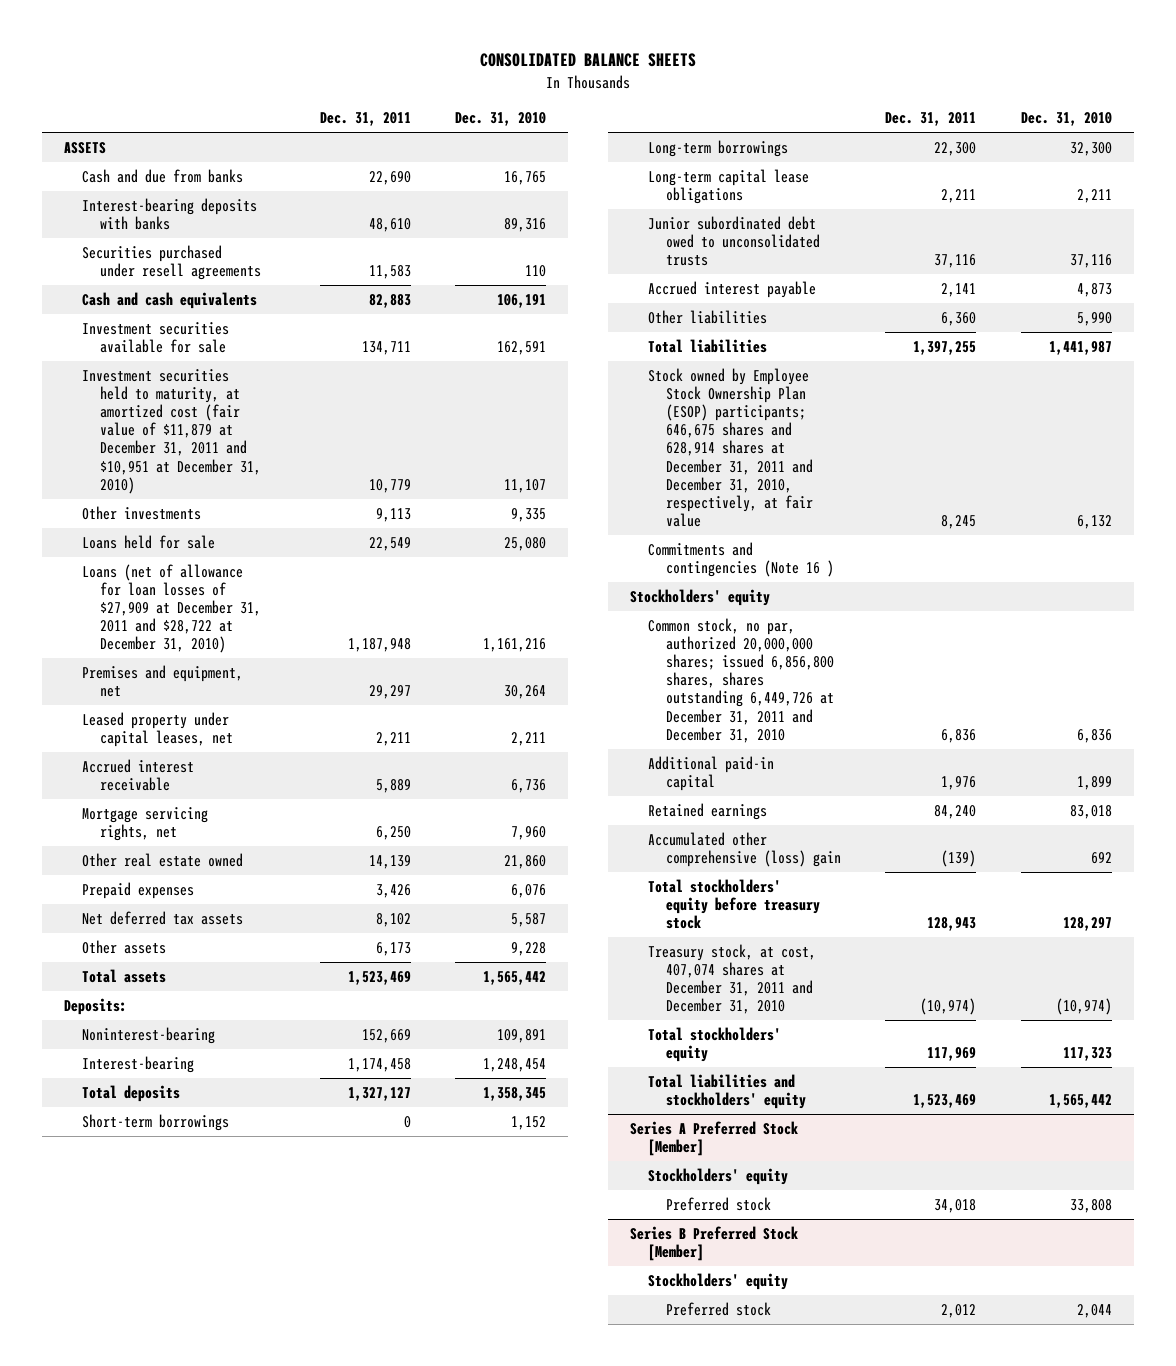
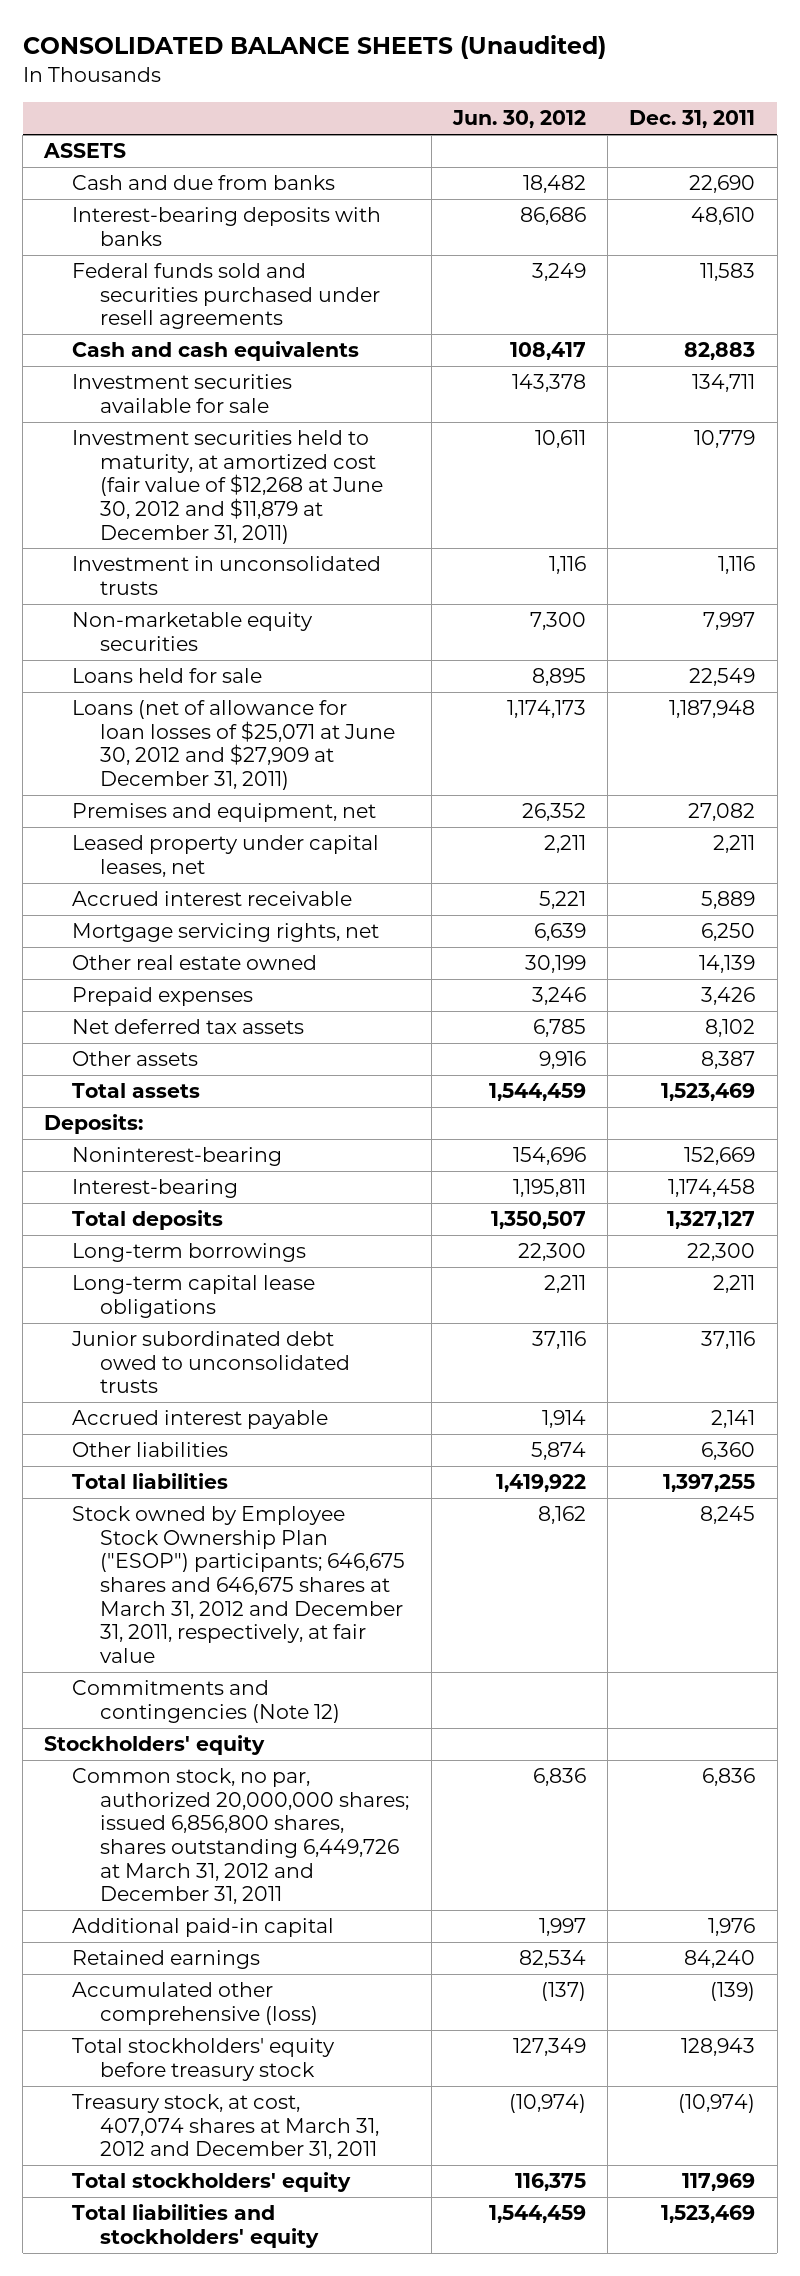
[479,53,696,68] CONSOLIDATED BALANCE SHEETS -> [22,35,606,60] CONSOLIDATED BALANCE SHEETS (Unaudited)
[455,112,547,127] Dec. 31, 2010 -> none
none -> [451,110,586,129] Jun. 30, 2012
[82,244,262,281] Securities purchased under resell agreements -> [72,263,381,330] Federal funds sold and securities purchased under resell agreements
[82,505,202,520] Other investments -> none
[82,368,262,494] Investment securities held to maturity, at amortized cost (fair value of $11,879 at December 31, 2011 and $10,951 at December 31, 2010) -> [72,430,384,544] Investment securities held to maturity, at amortized cost (fair value of $12,268 at June 30, 2012 and $11,879 at December 31, 2011)
none -> [72,556,382,595] Investment in unconsolidated trusts
none -> [72,612,314,651] Non-marketable equity securities
[82,563,262,654] Loans (net of allowance for loan losses of $27,909 at December 31, 2011 and $28,722 at December 31, 2010) -> [72,700,396,790] Loans (net of allowance for loan losses of $25,071 at June 30, 2012 and $27,909 at December 31, 2011)
[368,685,411,700] 29,297 -> [688,803,756,822] 27,082
[375,941,411,956] 6,173 -> [701,1051,756,1070] 8,387
[82,1113,230,1131] Short-term borrowings -> none
[647,367,813,528] Stock owned by Employee Stock Ownership Plan (ESOP) participants; 646,675 shares and 628,914 shares at December 31, 2011 and December 31, 2010, respectively, at fair value -> [72,1506,406,1663] Stock owned by Employee Stock Ownership Plan ("ESOP") participants; 646,675 shares and 646,675 shares at March 31, 2012 and December 31, 2011, respectively, at fair value
[647,541,834,578] Commitments and contingencies (Note 16 ) -> [72,1680,341,1723] Commitments and contingencies (Note 12)
[647,617,834,743] Common stock, no par, authorized 20,000,000 shares; issued 6,856,800 shares, shares outstanding 6,449,726 at December 31, 2011 and December 31, 2010 -> [72,1768,410,1905] Common stock, no par, authorized 20,000,000 shares; issued 6,856,800 shares, shares outstanding 6,449,726 at March 31, 2012 and December 31, 2011
[647,831,841,868] Accumulated other comprehensive (loss) gain -> [72,1982,319,2025] Accumulated other comprehensive (loss)
[647,943,816,1015] Treasury stock, at cost, 407,074 shares at December 31, 2011 and December 31, 2010 -> [72,2094,380,2160] Treasury stock, at cost, 407,074 shares at March 31, 2012 and December 31, 2011
[629,1120,798,1157] Series A Preferred Stock [Member] -> none
[647,1167,788,1185] Stockholders' equity -> none
[665,1196,771,1211] Preferred stock -> none
[629,1225,798,1262] Series B Preferred Stock [Member] -> none
[647,1272,788,1290] Stockholders' equity -> none
[665,1301,771,1316] Preferred stock -> none

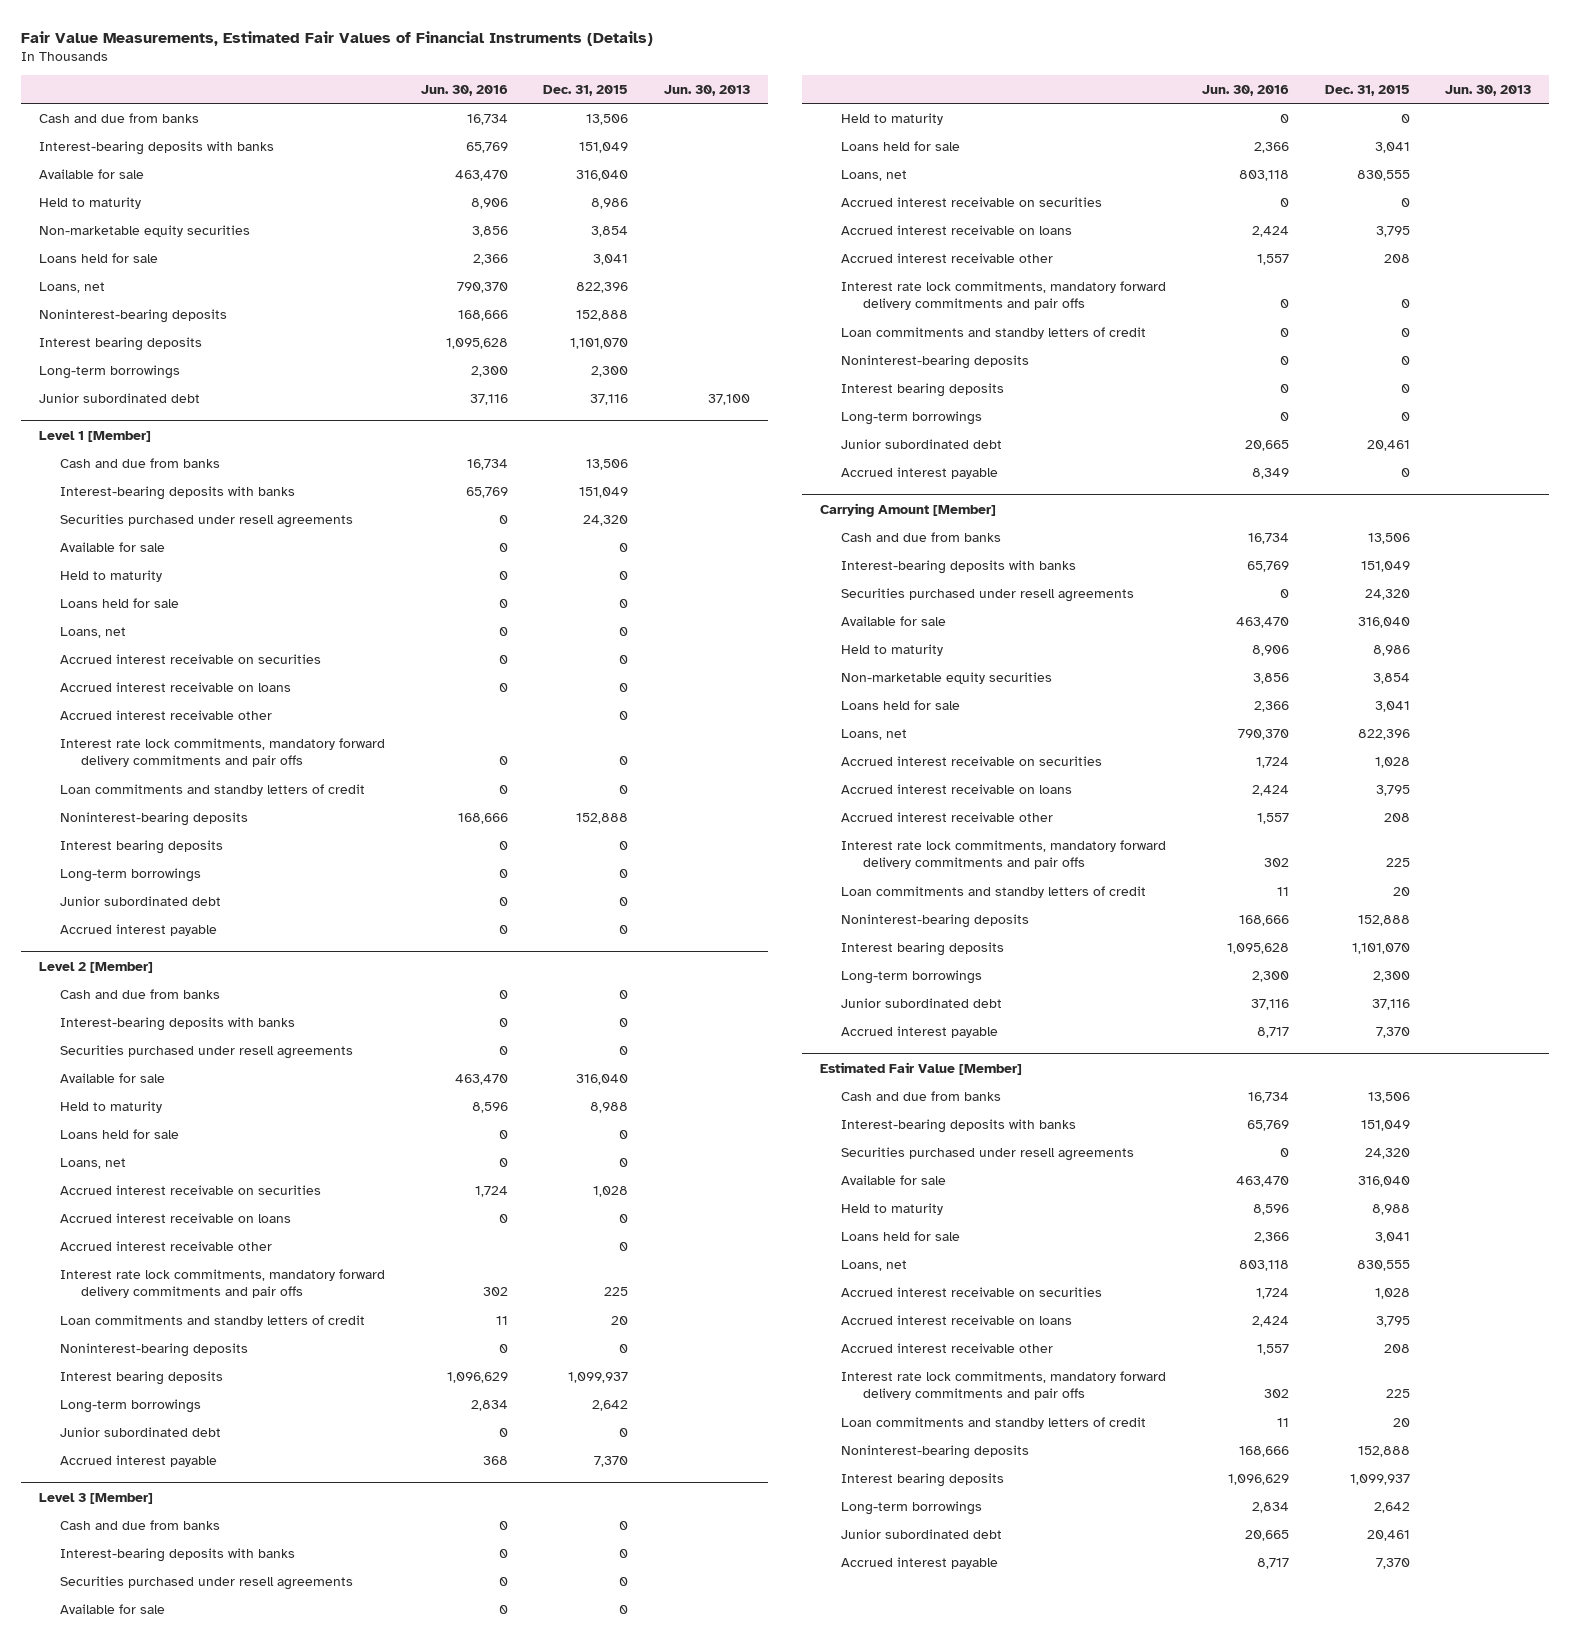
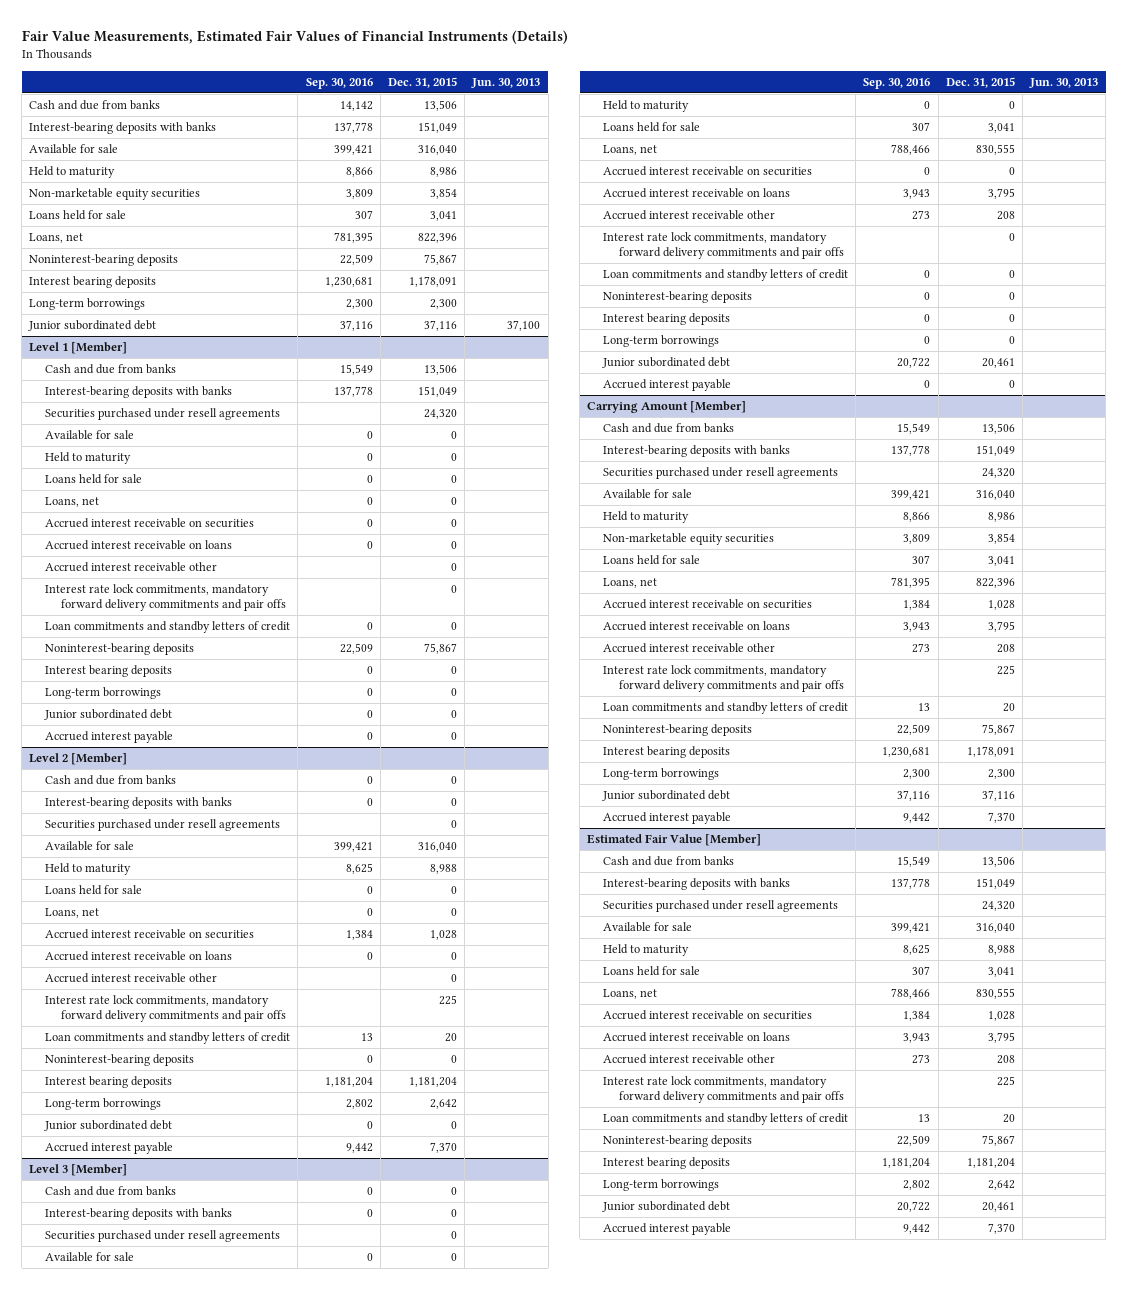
[420,84,508,96] Jun. 30, 2016 -> none
none -> [305,77,373,89] Sep. 30, 2016
[576,309,629,321] 152,888 -> [423,254,457,266] 75,867
[570,337,629,349] 1,101,070 -> [408,276,457,288] 1,178,091
[576,812,629,824] 152,888 -> [423,643,457,655] 75,867
[568,1371,629,1383] 1,099,937 -> [408,1077,457,1088] 1,181,204
[1357,914,1410,926] 152,888 -> [981,724,1015,736] 75,867
[1351,942,1410,954] 1,101,070 -> [966,746,1015,758] 1,178,091
[1357,1445,1410,1457] 152,888 -> [981,1135,1015,1147] 75,867
[1349,1473,1410,1485] 1,099,937 -> [966,1158,1015,1169] 1,181,204

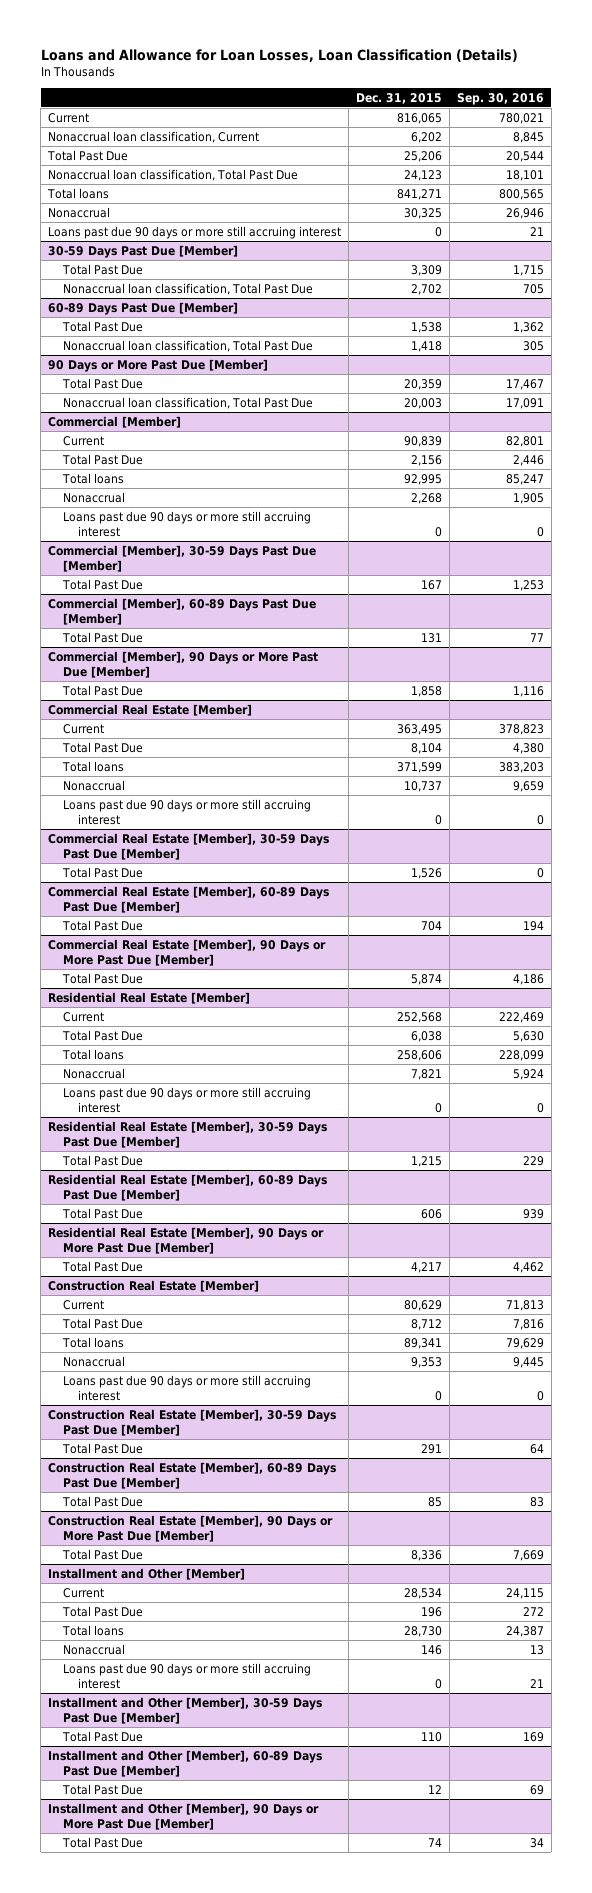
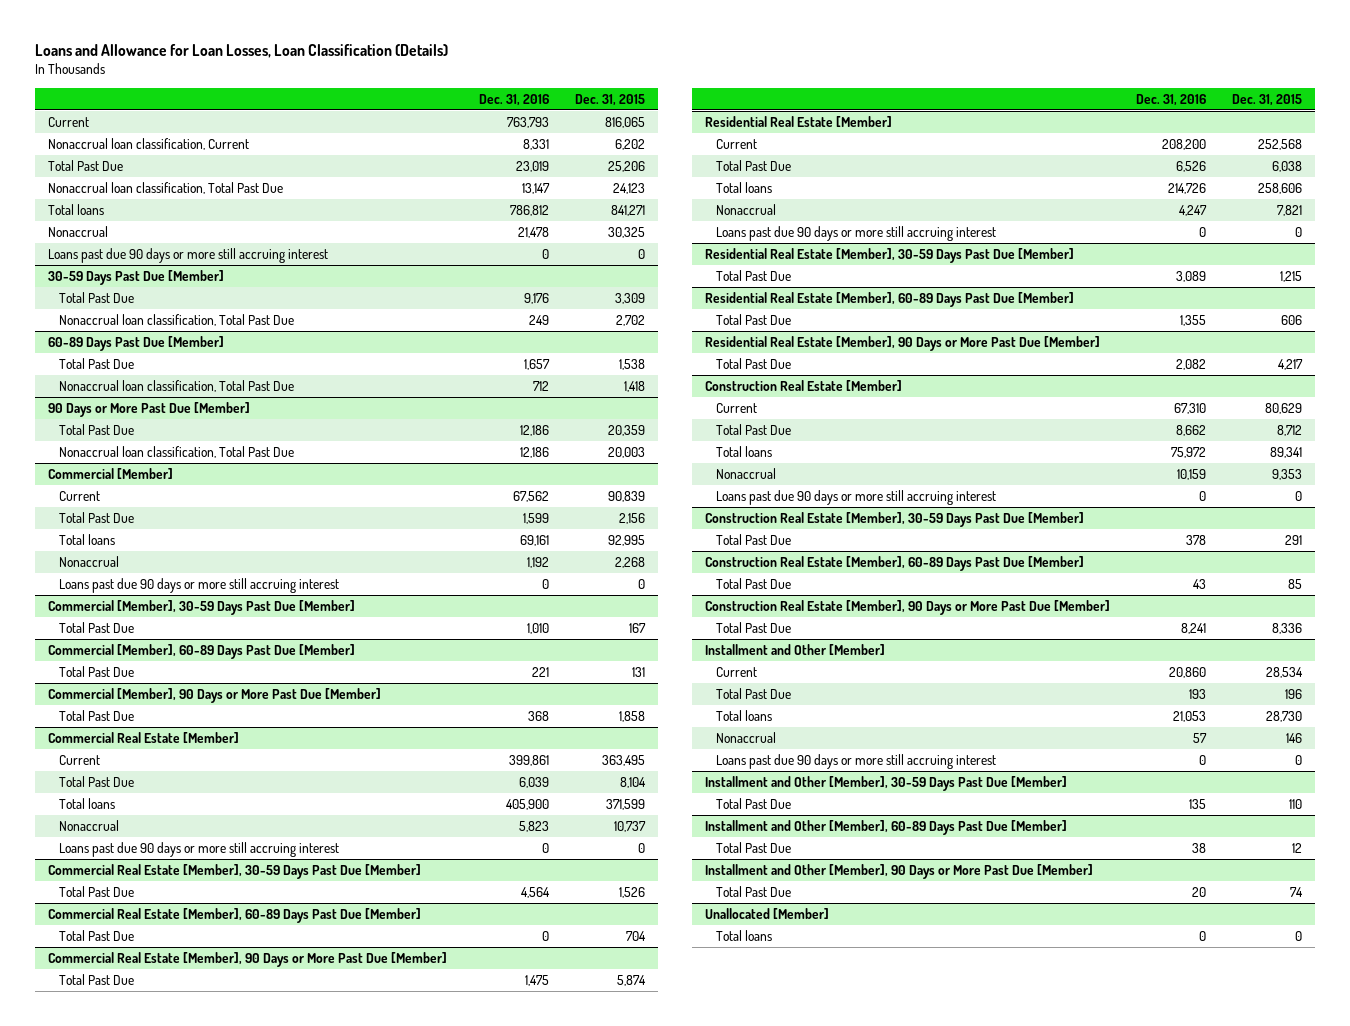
[456,92,544,105] Sep. 30, 2016 -> none
none -> [478,93,549,106] Dec. 31, 2016
none -> [704,908,829,920] Unallocated [Member]
none -> [716,930,773,942] Total loans

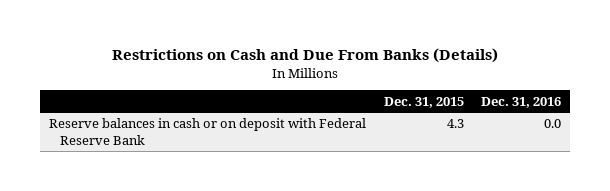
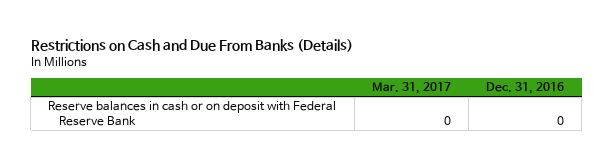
[383,96,464,108] Dec. 31, 2015 -> none
none -> [371,82,451,95] Mar. 31, 2017
[544,119,562,129] 0.0 -> [557,116,565,126] 0

